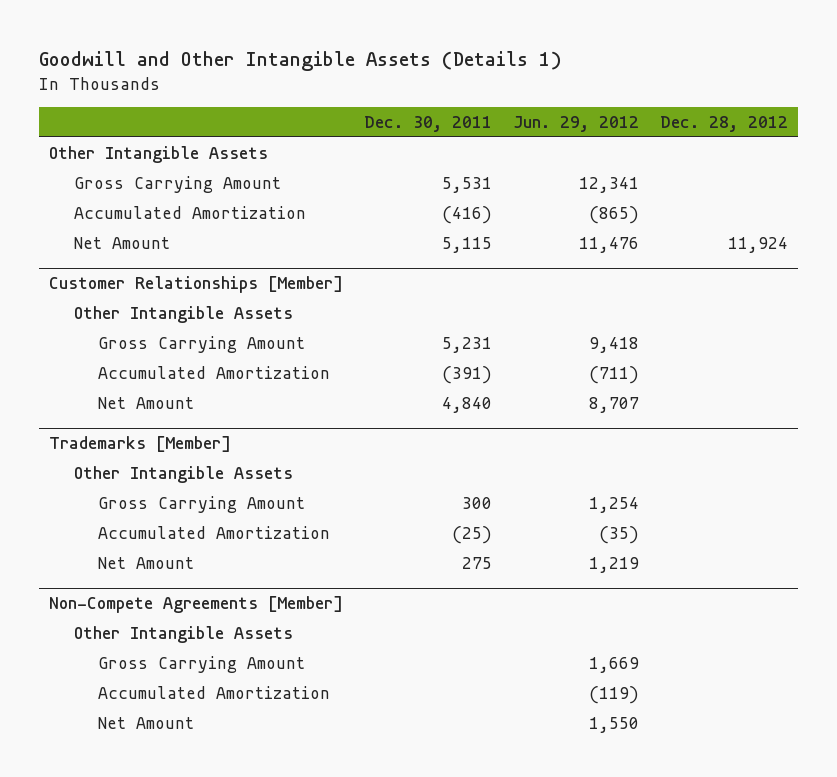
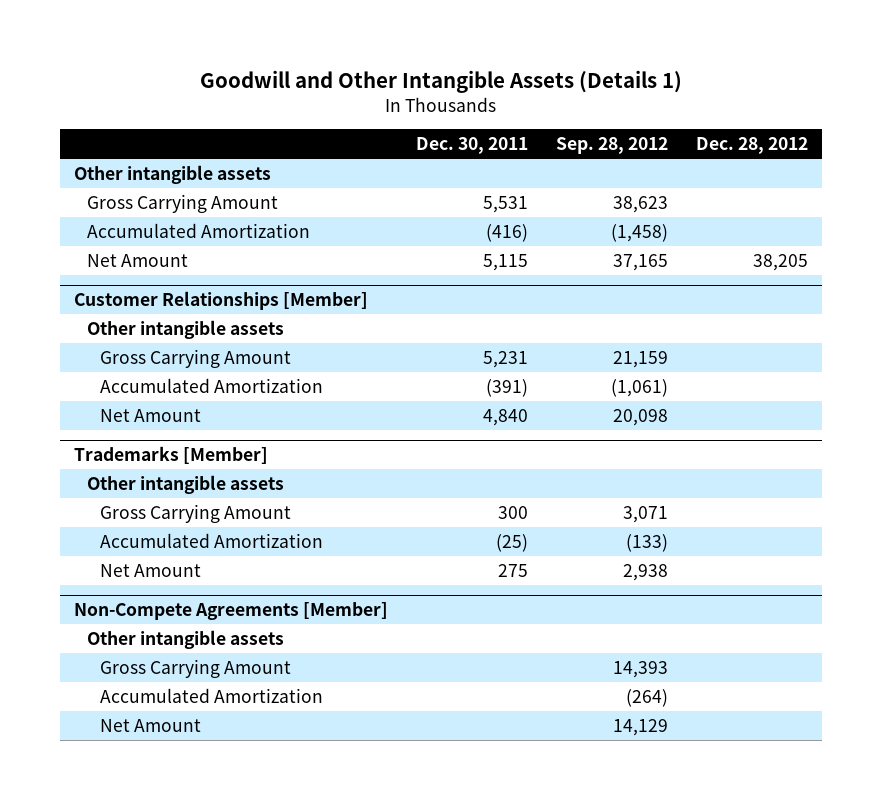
[512,116,639,133] Jun. 29, 2012 -> none
none -> [556,137,669,155] Sep. 28, 2012
[48,145,268,163] Other Intangible Assets -> [74,165,272,185] Other intangible assets
[727,236,788,253] 11,924 -> [753,254,809,272] 38,205
[73,305,293,323] Other Intangible Assets -> [87,320,285,340] Other intangible assets
[73,465,293,483] Other Intangible Assets -> [87,475,285,495] Other intangible assets
[73,625,293,643] Other Intangible Assets -> [87,630,285,650] Other intangible assets

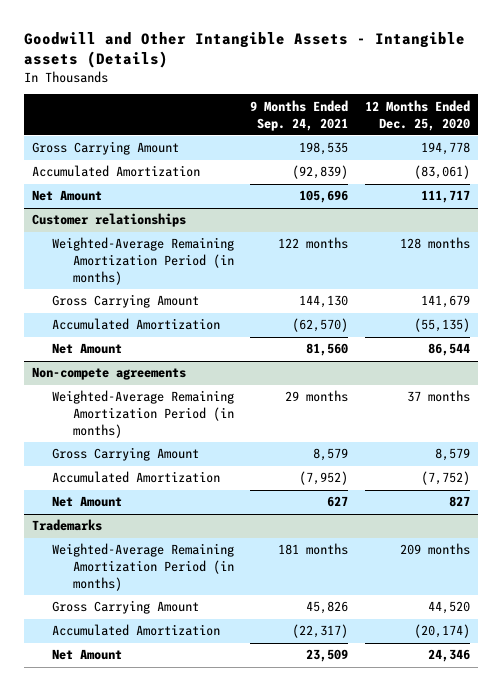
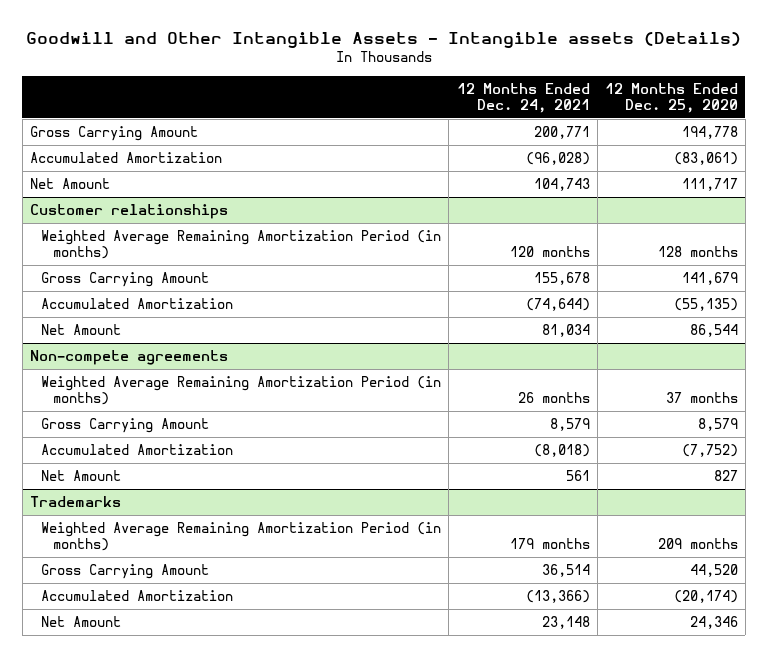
[250,99,349,131] 9 Months Ended Sep. 24, 2021 -> none
none -> [456,83,590,114] 12 Months Ended Dec. 24, 2021
[52,237,235,285] Weighted-Average Remaining Amortization Period (in months) -> [41,230,442,260] Weighted Average Remaining Amortization Period (in months)
[52,390,235,438] Weighted-Average Remaining Amortization Period (in months) -> [41,376,442,406] Weighted Average Remaining Amortization Period (in months)
[52,543,235,591] Weighted-Average Remaining Amortization Period (in months) -> [41,522,442,552] Weighted Average Remaining Amortization Period (in months)

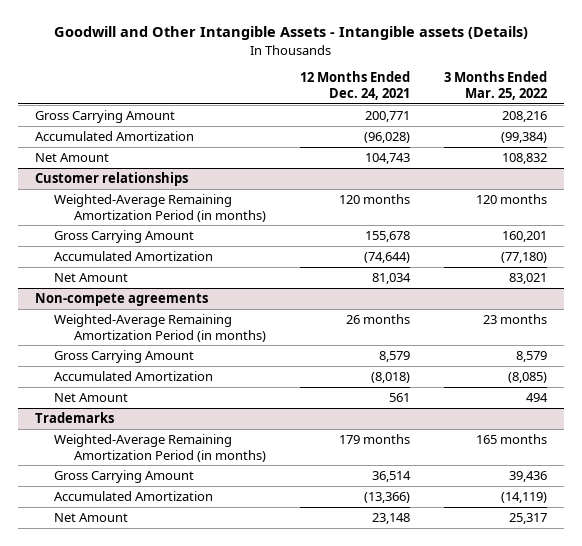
[604,83,738,114] 12 Months Ended Dec. 25, 2020 -> none
none -> [444,71,548,101] 3 Months Ended Mar. 25, 2022
[41,230,442,260] Weighted Average Remaining Amortization Period (in months) -> [54,194,266,222] Weighted-Average Remaining Amortization Period (in months)
[41,376,442,406] Weighted Average Remaining Amortization Period (in months) -> [54,314,266,342] Weighted-Average Remaining Amortization Period (in months)
[41,522,442,552] Weighted Average Remaining Amortization Period (in months) -> [54,434,266,462] Weighted-Average Remaining Amortization Period (in months)

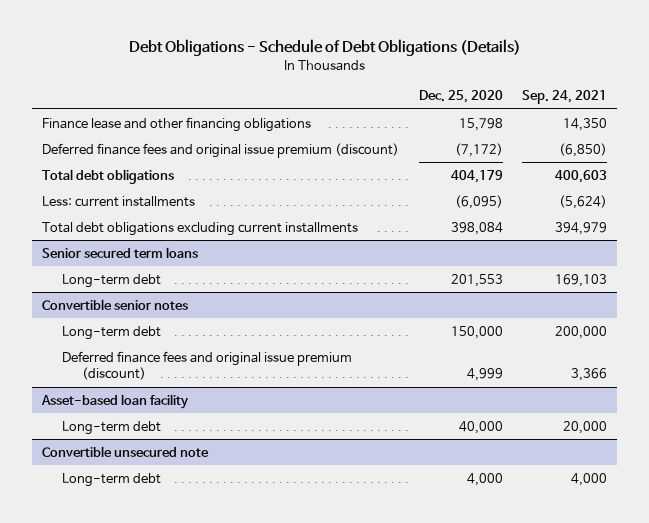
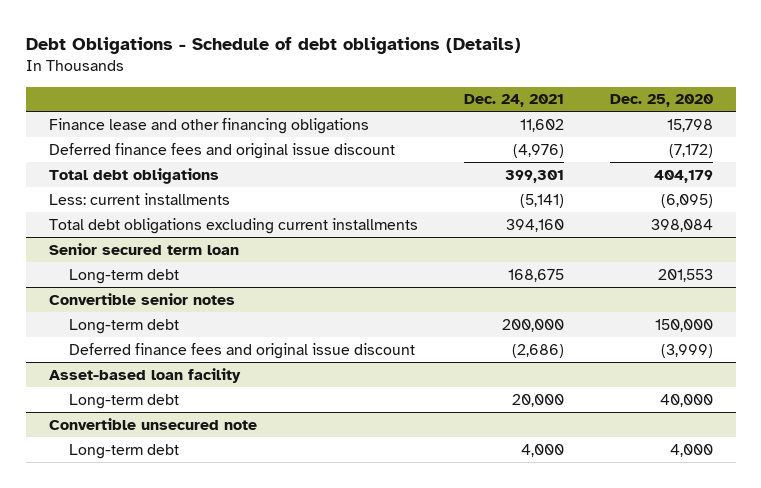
[128,39,521,57] Debt Obligations - Schedule of Debt Obligations (Details) -> [25,36,521,54] Debt Obligations - Schedule of debt obligations (Details)
[522,90,608,105] Sep. 24, 2021 -> none
none -> [463,94,564,108] Dec. 24, 2021
[42,142,400,158] Deferred finance fees and original issue premium (discount) -> [48,142,395,159] Deferred finance fees and original issue discount
[42,246,199,258] Senior secured term loans -> [48,242,239,255] Senior secured term loan
[61,350,352,381] Deferred finance fees and original issue premium (discount) -> [69,342,416,359] Deferred finance fees and original issue discount
[466,368,503,382] 4,999 -> [660,343,713,358] (3,999)

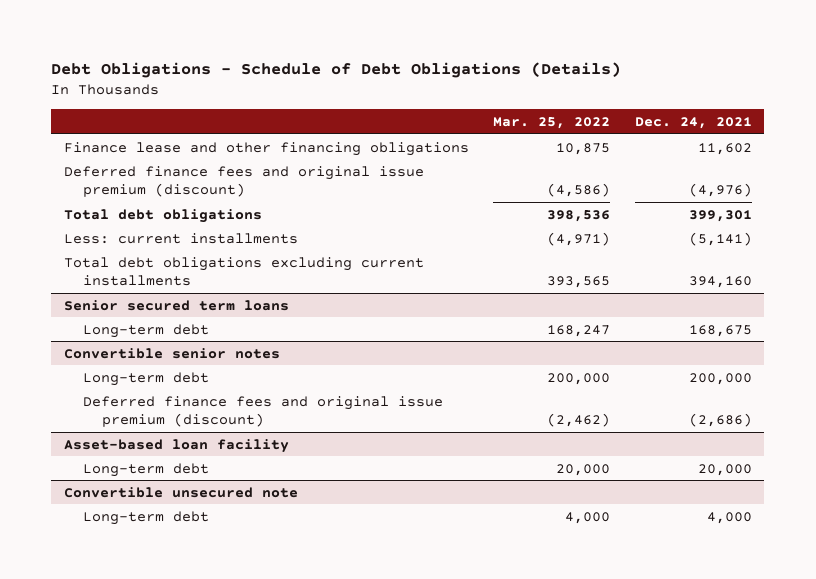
[25,36,521,54] Debt Obligations - Schedule of debt obligations (Details) -> [51,62,622,79] Debt Obligations - Schedule of Debt Obligations (Details)
[609,94,713,108] Dec. 25, 2020 -> none
none -> [493,116,611,129] Mar. 25, 2022
[48,142,395,159] Deferred finance fees and original issue discount -> [63,165,424,198] Deferred finance fees and original issue premium (discount)
[48,242,239,255] Senior secured term loan -> [63,299,289,311] Senior secured term loans
[69,342,416,359] Deferred finance fees and original issue discount -> [83,395,444,428] Deferred finance fees and original issue premium (discount)

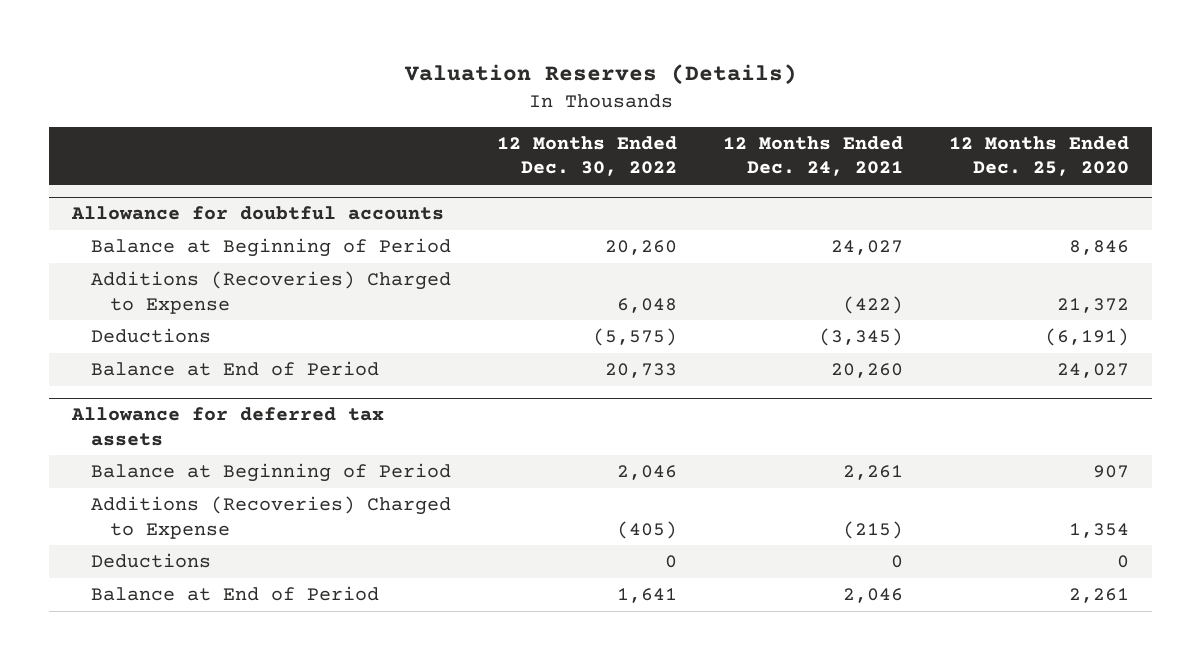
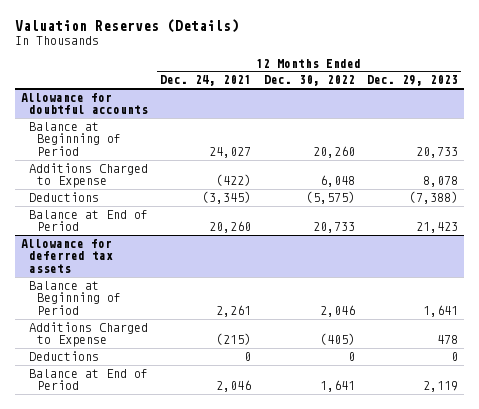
[949,136,1130,177] 12 Months Ended Dec. 25, 2020 -> none
none -> [366,75,458,87] Dec. 29, 2023
[91,271,452,314] Additions (Recoveries) Charged to Expense -> [29,162,149,189] Additions Charged to Expense
[91,496,452,539] Additions (Recoveries) Charged to Expense -> [29,321,149,348] Additions Charged to Expense

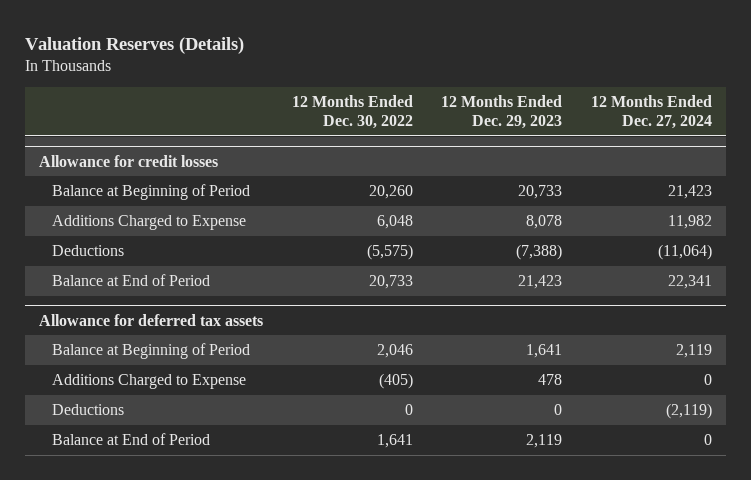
[160,75,252,87] Dec. 24, 2021 -> none
none -> [590,95,712,130] 12 Months Ended Dec. 27, 2024
[21,92,149,115] Allowance for doubtful accounts -> [39,154,219,167] Allowance for credit losses

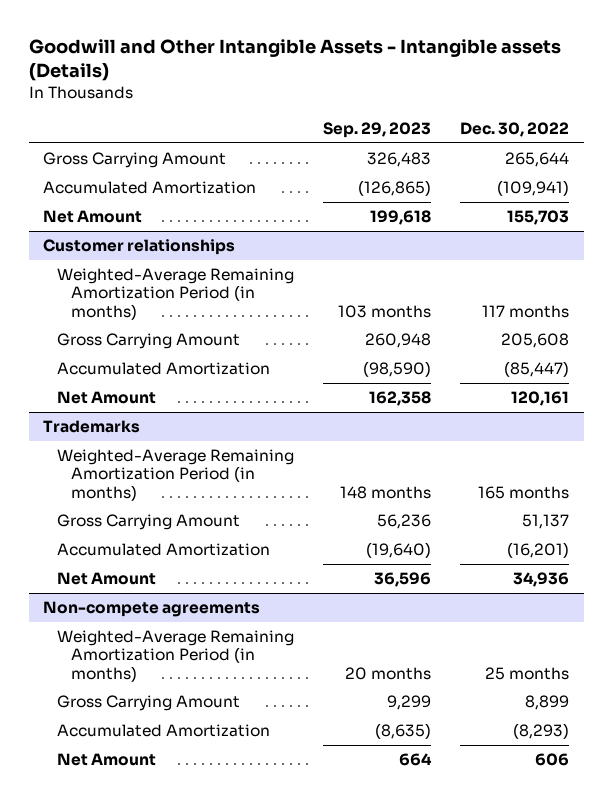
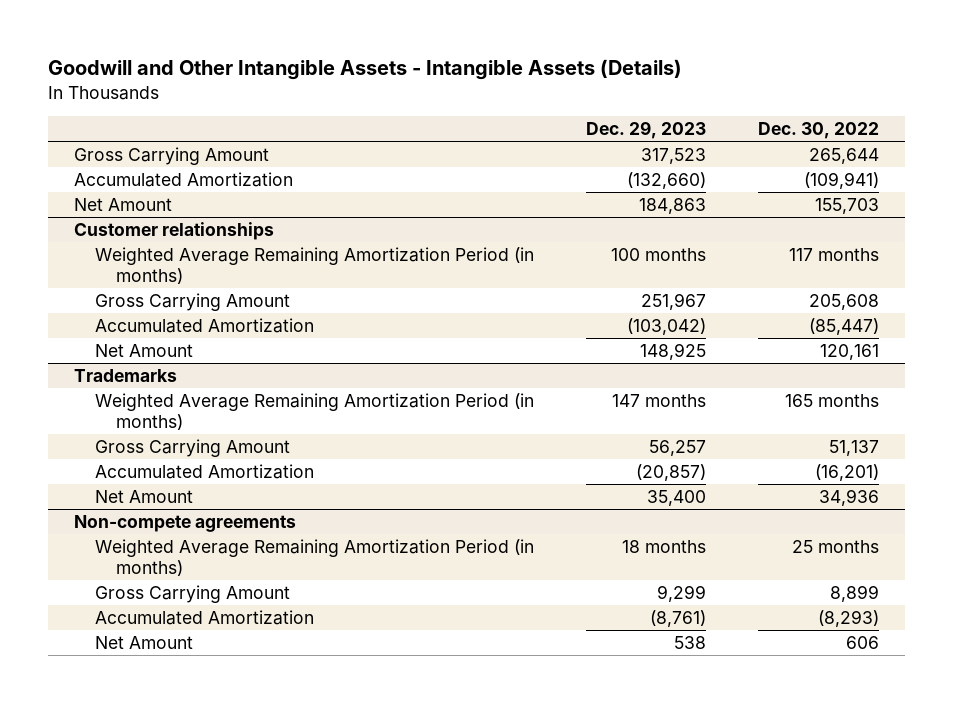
[28,38,561,82] Goodwill and Other Intangible Assets - Intangible assets (Details) -> [48,59,683,81] Goodwill and Other Intangible Assets - Intangible Assets (Details)
[323,121,432,138] Sep. 29, 2023 -> none
none -> [586,120,707,139] Dec. 29, 2023
[57,268,295,320] Weighted-Average Remaining Amortization Period (in months) -> [95,246,535,284] Weighted Average Remaining Amortization Period (in months)
[57,449,295,501] Weighted-Average Remaining Amortization Period (in months) -> [95,392,535,430] Weighted Average Remaining Amortization Period (in months)
[57,630,295,682] Weighted-Average Remaining Amortization Period (in months) -> [95,538,535,576] Weighted Average Remaining Amortization Period (in months)

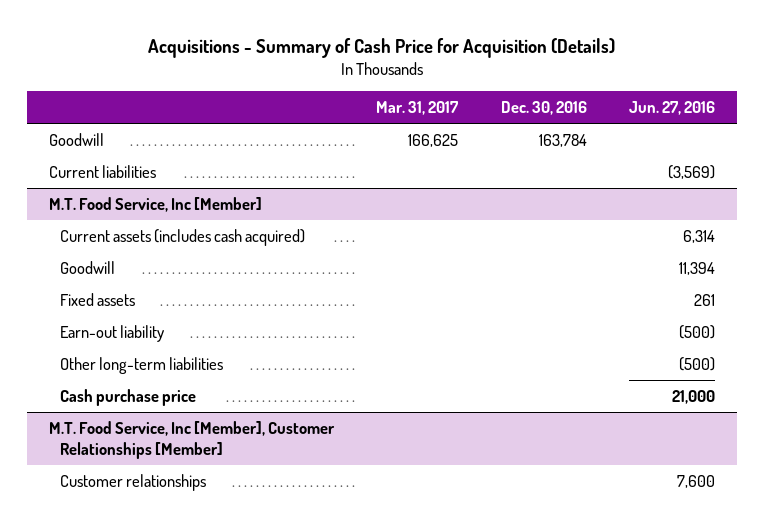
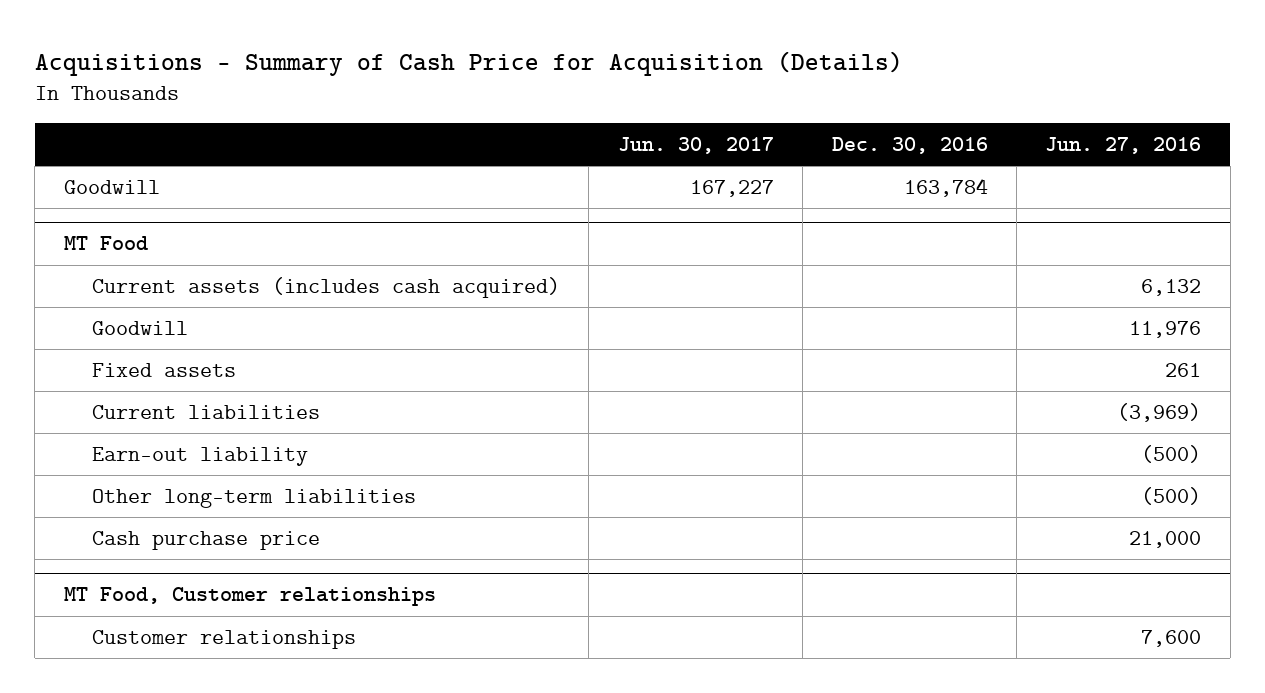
[376,101,460,116] Mar. 31, 2017 -> none
none -> [617,136,774,154] Jun. 30, 2017
[48,165,156,179] Current liabilities -> none
[48,197,262,213] M.T. Food Service, Inc [Member] -> [63,236,148,251] MT Food
[683,230,716,244] 6,314 -> [1141,279,1202,297] 6,132
[679,262,716,276] 11,394 -> [1129,321,1202,339] 11,976
none -> [92,405,321,420] Current liabilities
[48,421,335,459] M.T. Food Service, Inc [Member], Customer Relationships [Member] -> none
none -> [63,587,436,607] MT Food, Customer relationships

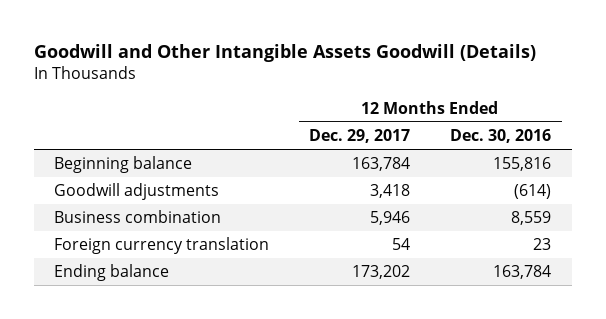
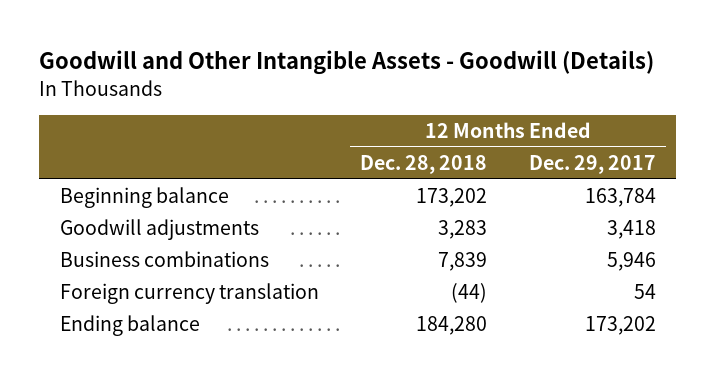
[34,44,537,63] Goodwill and Other Intangible Assets Goodwill (Details) -> [39,50,655,76] Goodwill and Other Intangible Assets - Goodwill (Details)
[450,129,552,144] Dec. 30, 2016 -> none
none -> [360,154,488,174] Dec. 28, 2018
[54,210,222,224] Business combination -> [60,250,270,267] Business combinations

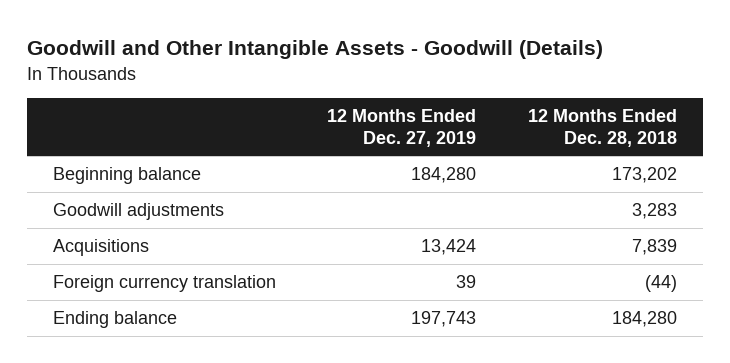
[528,154,656,174] Dec. 29, 2017 -> none
none -> [327,108,477,147] 12 Months Ended Dec. 27, 2019
[60,250,270,267] Business combinations -> [52,239,149,257] Acquisitions

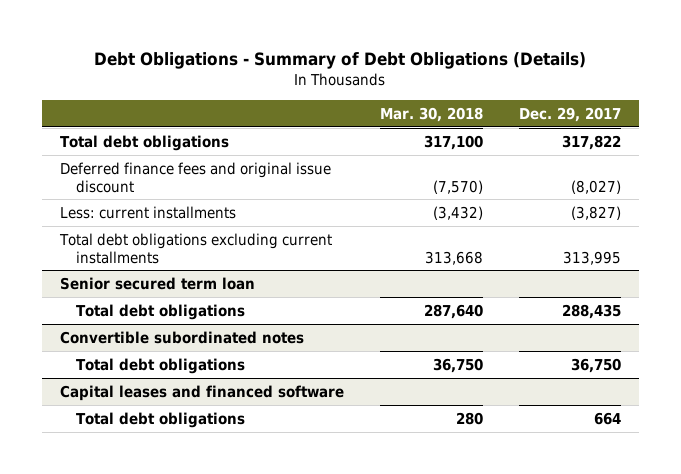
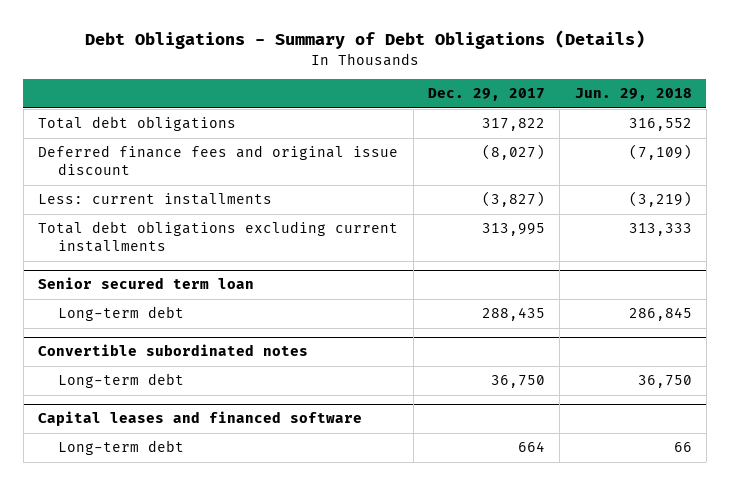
[379,106,483,122] Mar. 30, 2018 -> none
none -> [574,88,692,102] Jun. 29, 2018
[75,303,245,320] Total debt obligations -> [58,306,185,322] Long-term debt
[75,357,245,374] Total debt obligations -> [58,373,185,389] Long-term debt
[75,411,245,428] Total debt obligations -> [58,440,185,456] Long-term debt

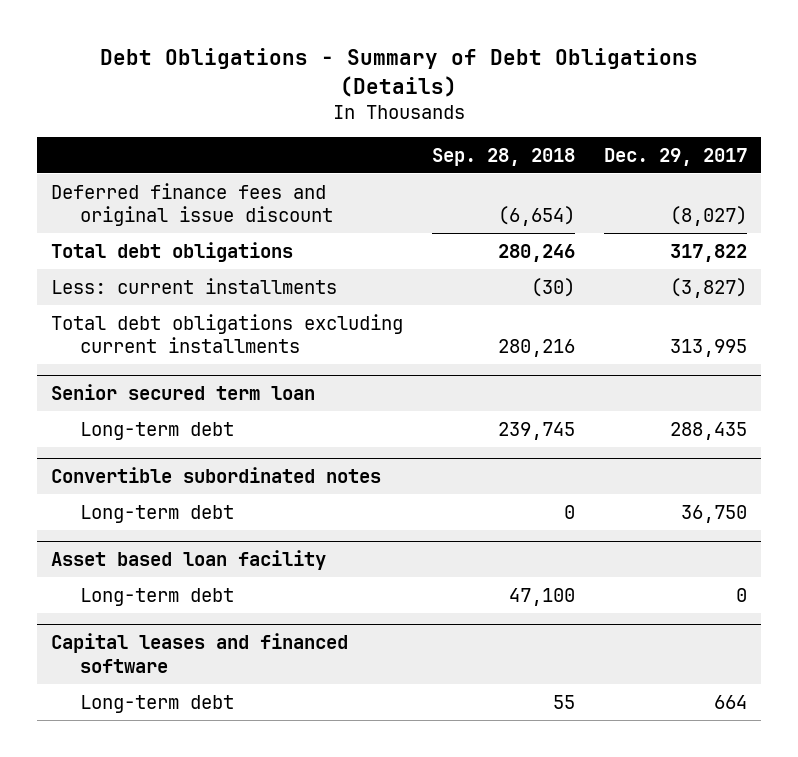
[574,88,692,102] Jun. 29, 2018 -> none
none -> [432,147,576,166] Sep. 28, 2018
[38,116,237,132] Total debt obligations -> [51,241,294,262] Total debt obligations
none -> [51,550,327,571] Asset based loan facility
none -> [79,587,234,606] Long-term debt

